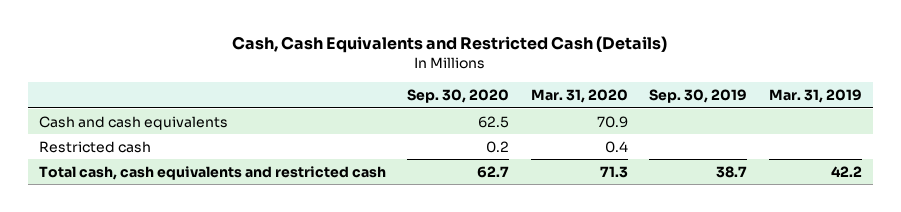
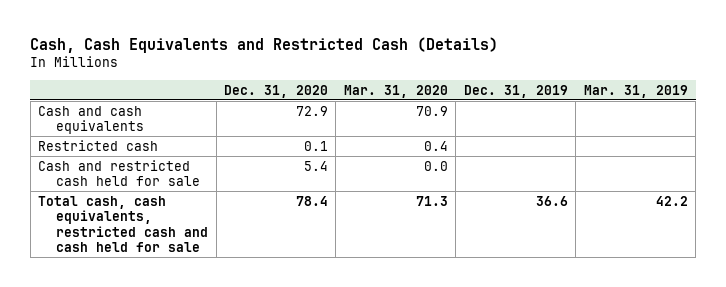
[407,89,510,104] Sep. 30, 2020 -> none
[649,89,748,104] Sep. 30, 2019 -> none
none -> [223,84,328,98] Dec. 31, 2020
none -> [463,84,568,98] Dec. 31, 2019
none -> [38,159,201,187] Cash and restricted cash held for sale
[38,165,386,180] Total cash, cash equivalents and restricted cash -> [38,195,209,253] Total cash, cash equivalents, restricted cash and cash held for sale

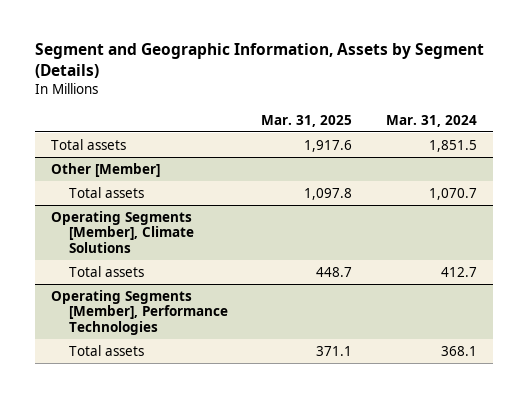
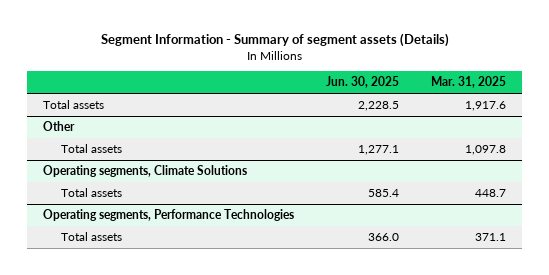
[34,43,484,79] Segment and Geographic Information, Assets by Segment (Details) -> [100,33,449,48] Segment Information - Summary of segment assets (Details)
[385,114,477,127] Mar. 31, 2024 -> none
none -> [326,76,400,89] Jun. 30, 2025
[51,162,161,177] Other [Member] -> [42,121,75,132] Other
[51,210,194,254] Operating Segments [Member], Climate Solutions -> [42,165,247,178] Operating segments, Climate Solutions
[51,289,228,336] Operating Segments [Member], Performance Technologies -> [42,209,294,222] Operating segments, Performance Technologies

